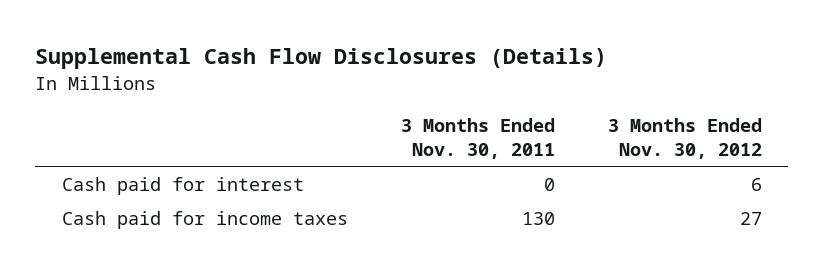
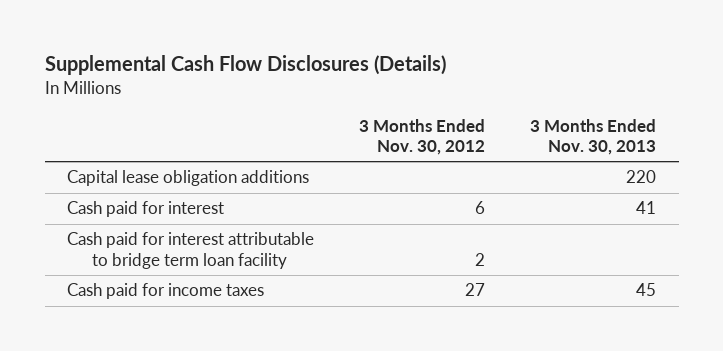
[400,118,555,159] 3 Months Ended Nov. 30, 2011 -> none
none -> [530,118,657,156] 3 Months Ended Nov. 30, 2013
none -> [67,170,310,187] Capital lease obligation additions
none -> [67,232,315,269] Cash paid for interest attributable to bridge term loan facility

